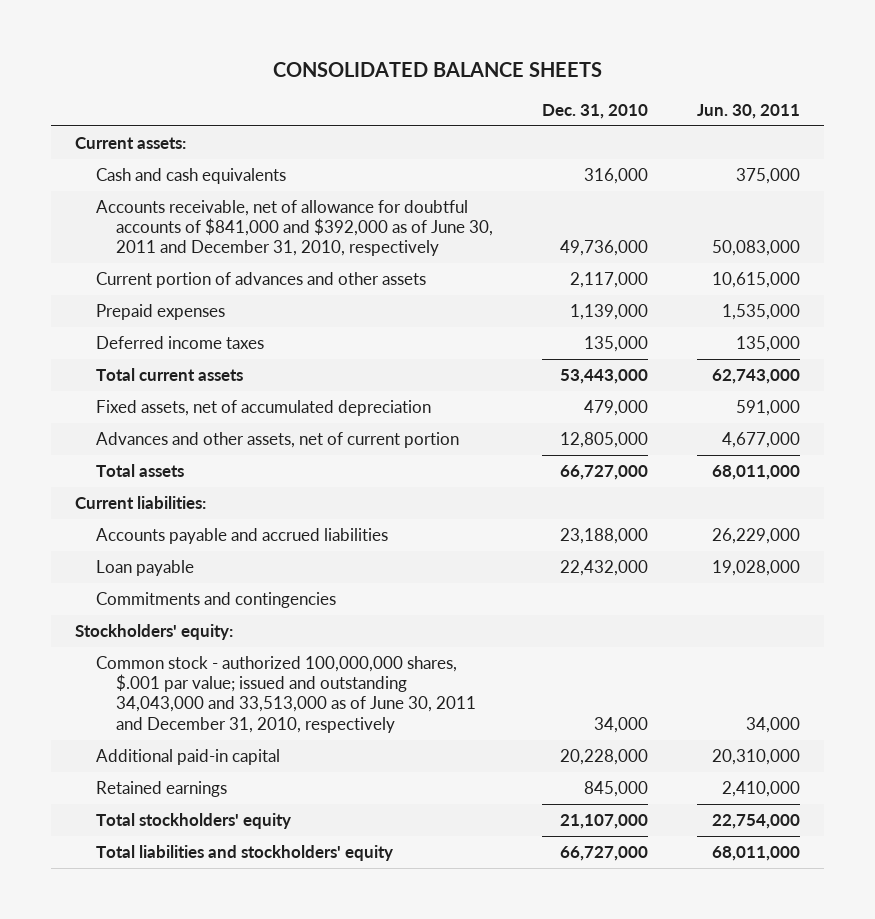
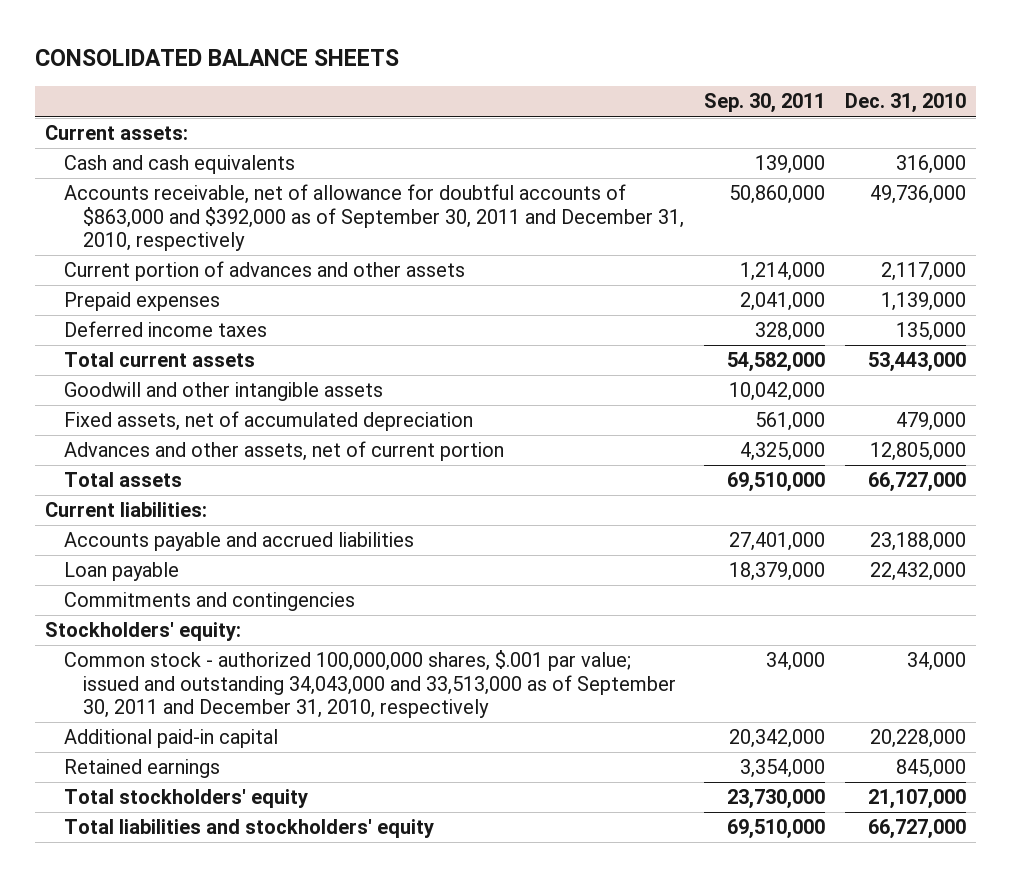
[697,104,801,120] Jun. 30, 2011 -> none
none -> [703,93,825,114] Sep. 30, 2011
[95,199,494,257] Accounts receivable, net of allowance for doubtful accounts of $841,000 and $392,000 as of June 30, 2011 and December 31, 2010, respectively -> [64,184,684,252] Accounts receivable, net of allowance for doubtful accounts of $863,000 and $392,000 as of September 30, 2011 and December 31, 2010, respectively
none -> [64,382,384,402] Goodwill and other intangible assets
[95,655,477,733] Common stock - authorized 100,000,000 shares, $.001 par value; issued and outstanding 34,043,000 and 33,513,000 as of June 30, 2011 and December 31, 2010, respectively -> [64,650,676,719] Common stock - authorized 100,000,000 shares, $.001 par value; issued and outstanding 34,043,000 and 33,513,000 as of September 30, 2011 and December 31, 2010, respectively

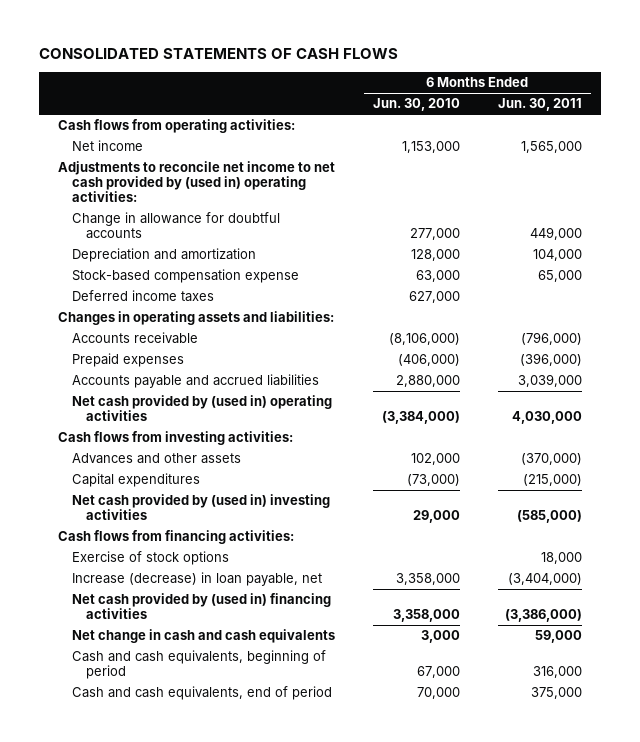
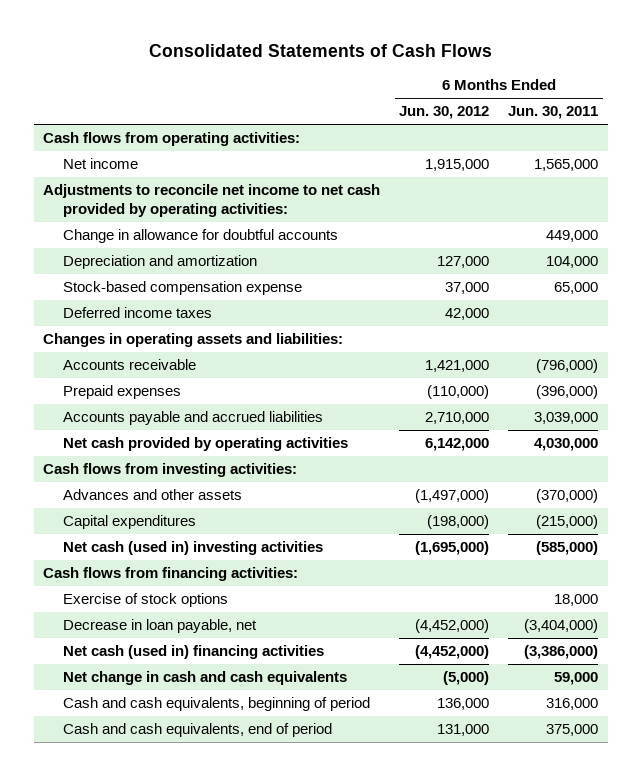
[39,48,399,60] CONSOLIDATED STATEMENTS OF CASH FLOWS -> [148,44,492,58] Consolidated Statements of Cash Flows
[373,98,461,112] Jun. 30, 2010 -> none
none -> [399,106,490,120] Jun. 30, 2012
[58,161,336,203] Adjustments to reconcile net income to net cash provided by (used in) operating activities: -> [43,184,381,218] Adjustments to reconcile net income to net cash provided by operating activities:
[72,395,333,422] Net cash provided by (used in) operating activities -> [63,437,349,452] Net cash provided by operating activities
[72,494,331,521] Net cash provided by (used in) investing activities -> [63,541,324,556] Net cash (used in) investing activities
[72,572,323,587] Increase (decrease) in loan payable, net -> [63,619,258,634] Decrease in loan payable, net
[72,593,332,620] Net cash provided by (used in) financing activities -> [63,645,325,660] Net cash (used in) financing activities

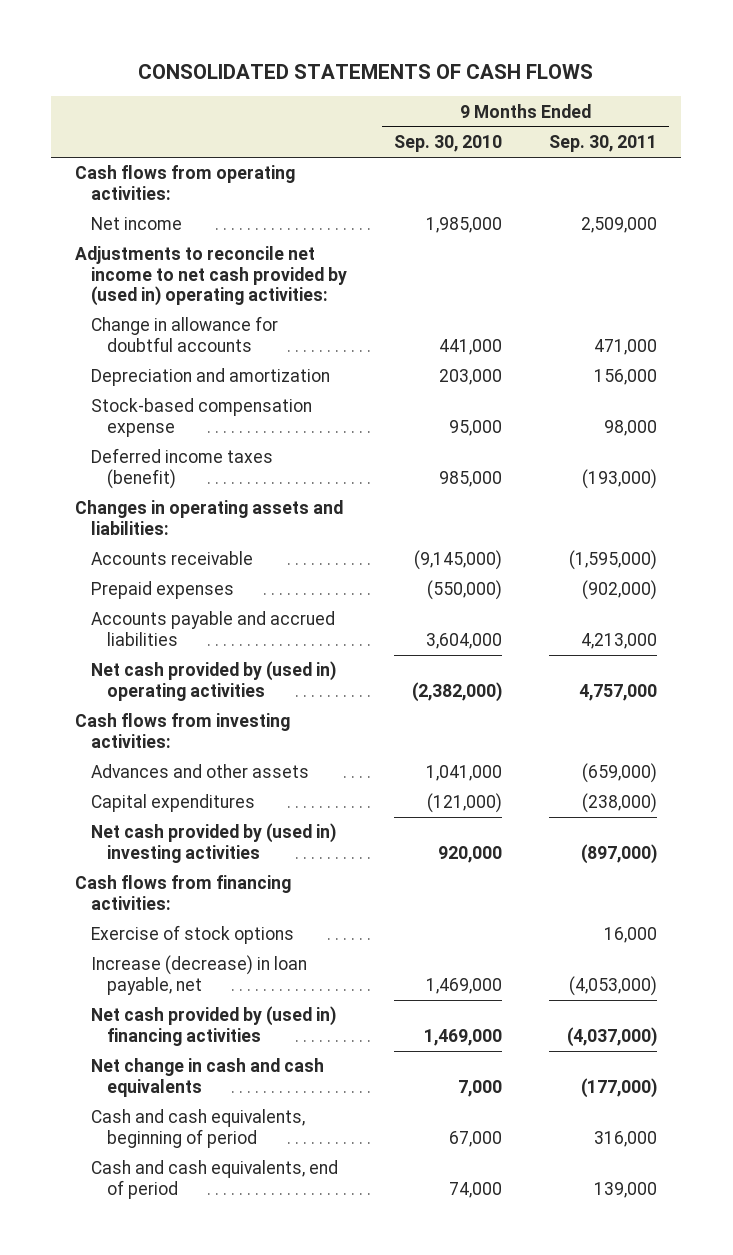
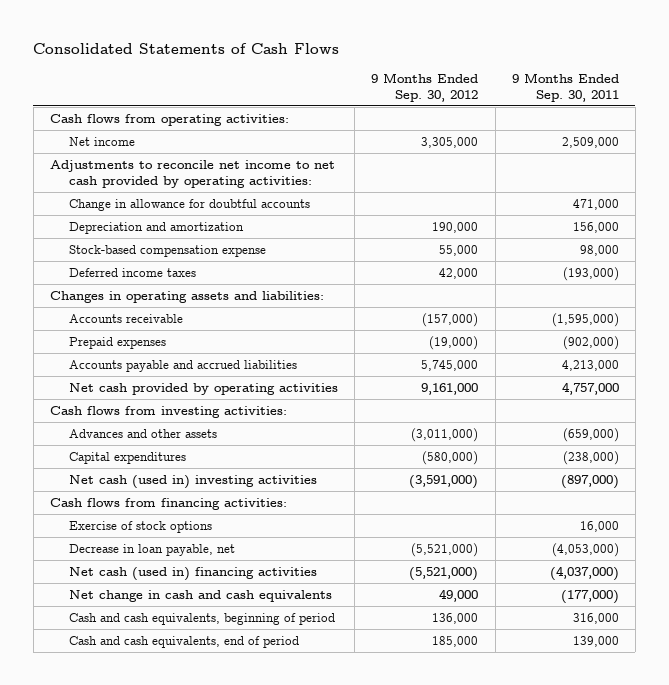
[138,63,594,79] CONSOLIDATED STATEMENTS OF CASH FLOWS -> [33,42,340,54] Consolidated Statements of Cash Flows
[394,135,503,153] Sep. 30, 2010 -> none
none -> [371,72,479,102] 9 Months Ended Sep. 30, 2012
[75,246,348,307] Adjustments to reconcile net income to net cash provided by (used in) operating activities: -> [50,159,336,189] Adjustments to reconcile net income to net cash provided by operating activities:
[91,448,274,489] Deferred income taxes (benefit) -> [69,267,197,277] Deferred income taxes
[91,661,337,701] Net cash provided by (used in) operating activities -> [69,382,339,395] Net cash provided by operating activities
[91,823,337,863] Net cash provided by (used in) investing activities -> [69,474,318,489] Net cash (used in) investing activities
[91,955,308,995] Increase (decrease) in loan payable, net -> [69,543,236,556] Decrease in loan payable, net
[91,1006,337,1046] Net cash provided by (used in) financing activities -> [69,566,318,581] Net cash (used in) financing activities

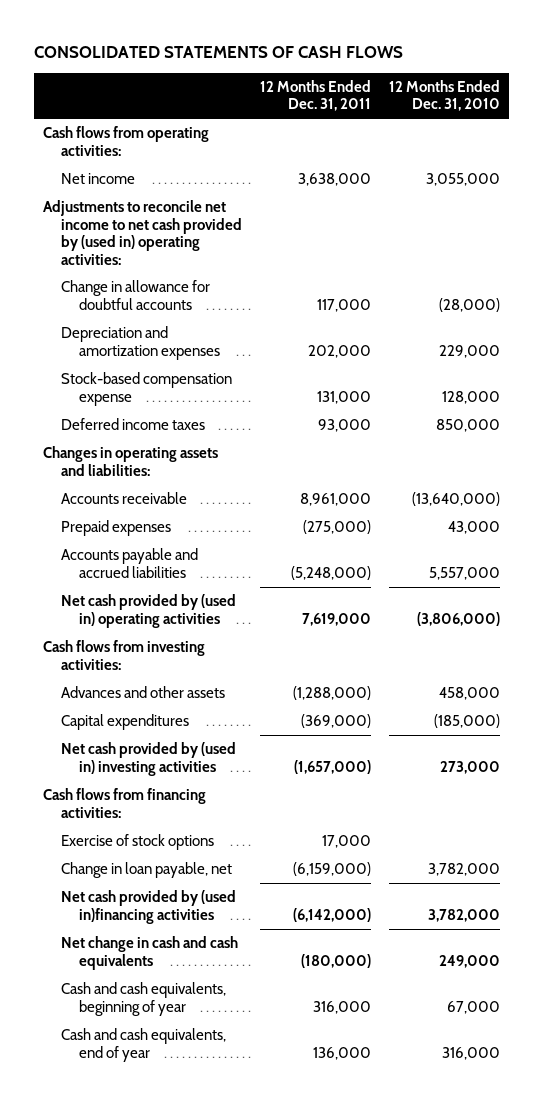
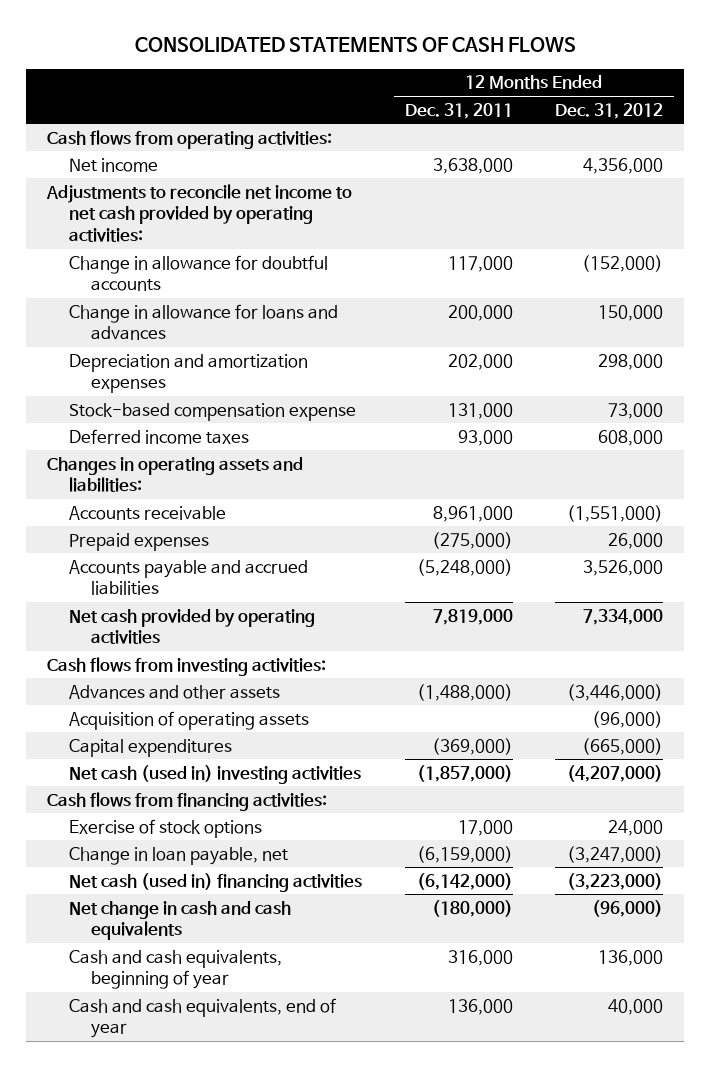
[389,79,501,112] 12 Months Ended Dec. 31, 2010 -> none
none -> [555,102,664,119] Dec. 31, 2012
[43,200,243,265] Adjustments to reconcile net income to net cash provided by (used in) operating activities: -> [46,183,353,243] Adjustments to reconcile net income to net cash provided by operating activities:
none -> [69,303,339,341] Change in allowance for loans and advances
[61,594,237,628] Net cash provided by (used in) operating activities -> [69,608,316,645] Net cash provided by operating activities
[302,612,372,626] 7,619,000 -> [432,608,513,625] 7,819,000
[293,686,372,701] (1,288,000) -> [416,683,513,701] (1,488,000)
none -> [69,710,310,730] Acquisition of operating assets
[61,742,237,776] Net cash provided by (used in) investing activities -> [69,764,362,784] Net cash (used in) investing activities
[294,759,372,774] (1,657,000) -> [416,764,513,782] (1,857,000)
[61,890,237,924] Net cash provided by (used in)financing activities -> [69,872,363,892] Net cash (used in) financing activities

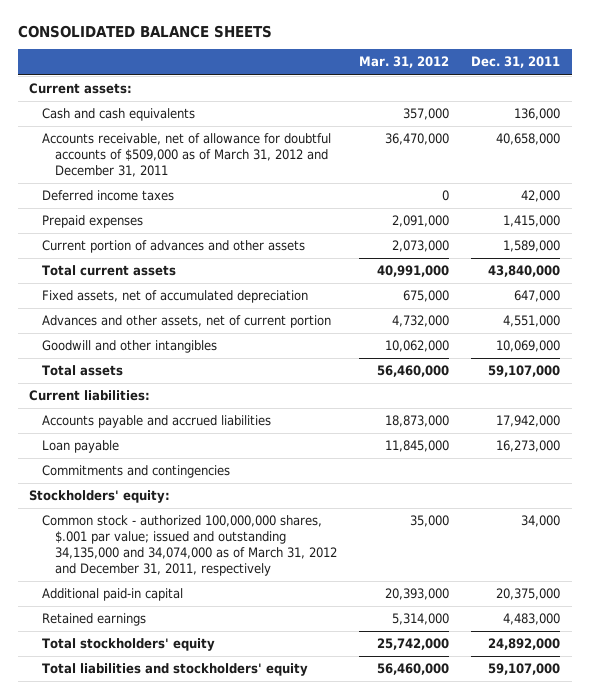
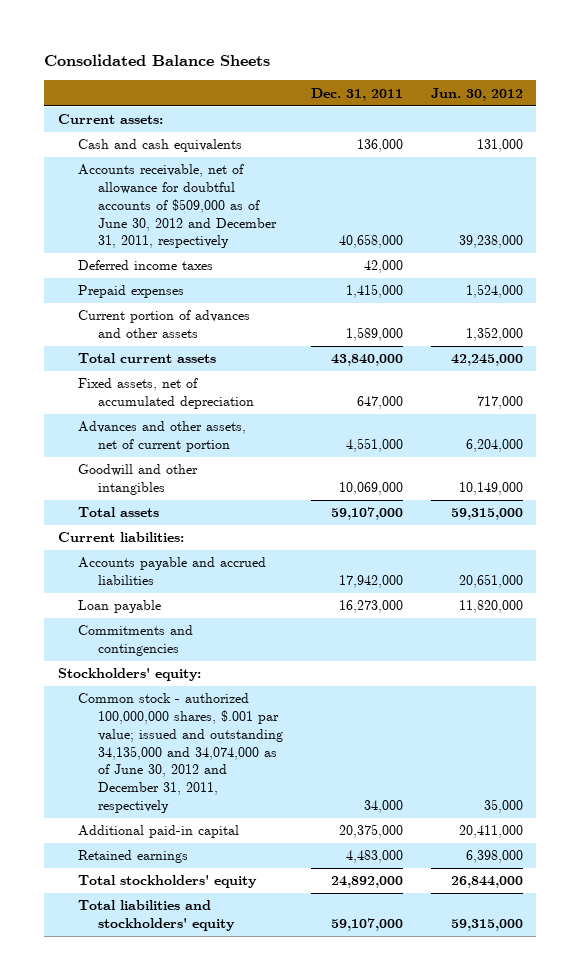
[17,24,272,38] CONSOLIDATED BALANCE SHEETS -> [44,54,271,67] Consolidated Balance Sheets
[359,56,450,69] Mar. 31, 2012 -> none
none -> [430,87,523,101] Jun. 30, 2012
[42,133,332,178] Accounts receivable, net of allowance for doubtful accounts of $509,000 as of March 31, 2012 and December 31, 2011 -> [78,164,278,249] Accounts receivable, net of allowance for doubtful accounts of $509,000 as of June 30, 2012 and December 31, 2011, respectively
[42,515,338,577] Common stock - authorized 100,000,000 shares, $.001 par value; issued and outstanding 34,135,000 and 34,074,000 as of March 31, 2012 and December 31, 2011, respectively -> [78,693,284,813] Common stock - authorized 100,000,000 shares, $.001 par value; issued and outstanding 34,135,000 and 34,074,000 as of June 30, 2012 and December 31, 2011, respectively

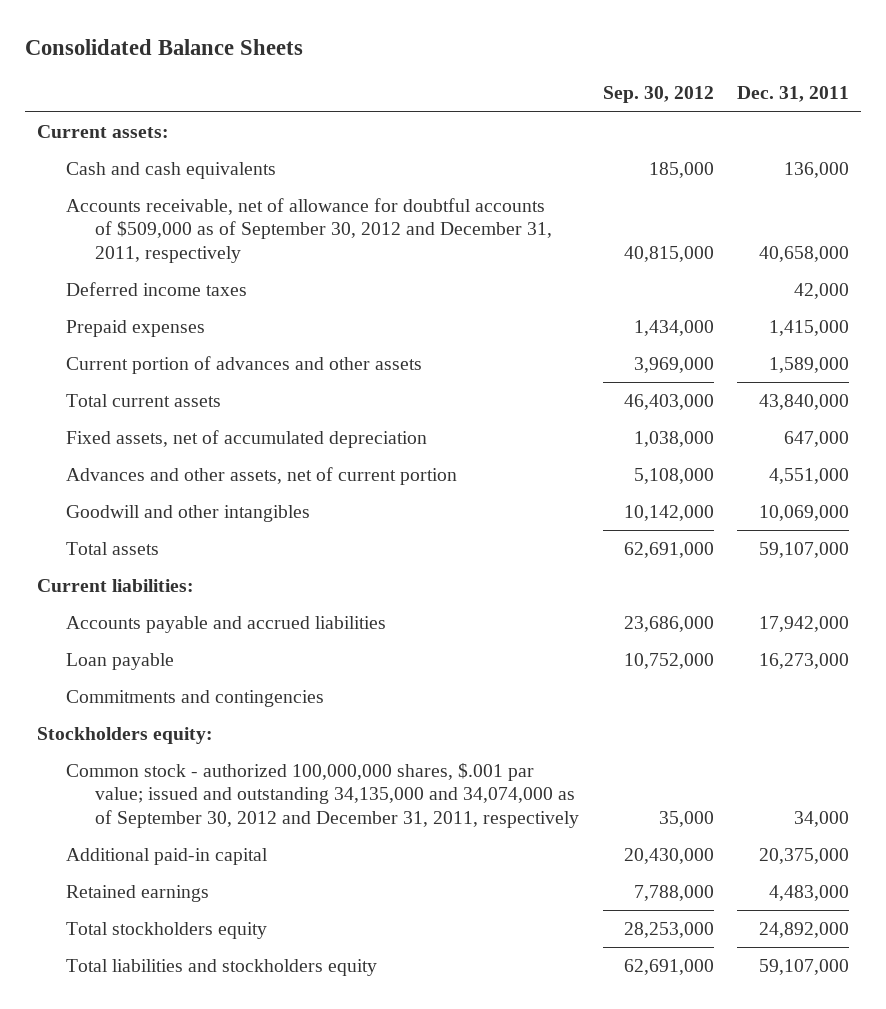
[430,87,523,101] Jun. 30, 2012 -> none
none -> [602,86,714,104] Sep. 30, 2012
[78,164,278,249] Accounts receivable, net of allowance for doubtful accounts of $509,000 as of June 30, 2012 and December 31, 2011, respectively -> [65,198,552,263] Accounts receivable, net of allowance for doubtful accounts of $509,000 as of September 30, 2012 and December 31, 2011, respectively
[58,668,202,682] Stockholders' equity: -> [36,727,213,745] Stockholders equity:
[78,693,284,813] Common stock - authorized 100,000,000 shares, $.001 par value; issued and outstanding 34,135,000 and 34,074,000 as of June 30, 2012 and December 31, 2011, respectively -> [65,763,579,828] Common stock - authorized 100,000,000 shares, $.001 par value; issued and outstanding 34,135,000 and 34,074,000 as of September 30, 2012 and December 31, 2011, respectively
[78,875,258,889] Total stockholders' equity -> [65,922,267,940] Total stockholders equity
[78,900,236,932] Total liabilities and stockholders' equity -> [65,959,377,977] Total liabilities and stockholders equity

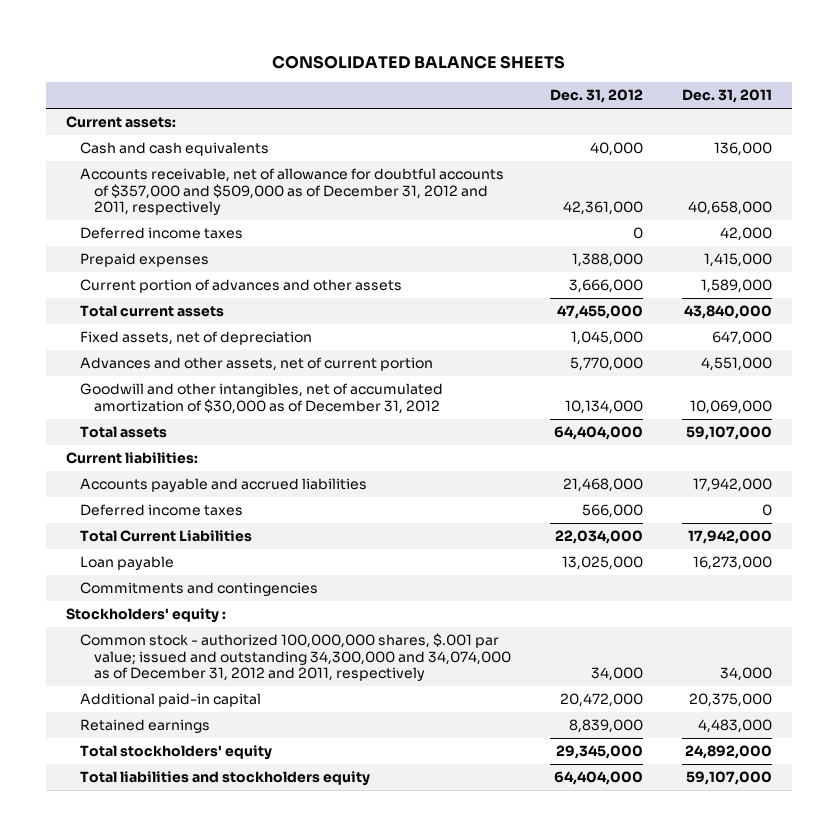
[24,38,303,55] Consolidated Balance Sheets -> [272,54,566,69] CONSOLIDATED BALANCE SHEETS
[602,86,714,104] Sep. 30, 2012 -> none
none -> [550,89,644,104] Dec. 31, 2012
[65,198,552,263] Accounts receivable, net of allowance for doubtful accounts of $509,000 as of September 30, 2012 and December 31, 2011, respectively -> [79,168,504,215] Accounts receivable, net of allowance for doubtful accounts of $357,000 and $509,000 as of December 31, 2012 and 2011, respectively
[65,430,427,449] Fixed assets, net of accumulated depreciation -> [79,331,312,346] Fixed assets, net of depreciation
[65,505,310,523] Goodwill and other intangibles -> [79,383,443,414] Goodwill and other intangibles, net of accumulated amortization of $30,000 as of December 31, 2012
none -> [79,504,243,517] Deferred income taxes
none -> [79,530,252,543] Total Current Liabilities
[36,727,213,745] Stockholders equity: -> [65,608,226,624] Stockholders' equity :
[65,763,579,828] Common stock - authorized 100,000,000 shares, $.001 par value; issued and outstanding 34,135,000 and 34,074,000 as of September 30, 2012 and December 31, 2011, respectively -> [79,633,511,681] Common stock - authorized 100,000,000 shares, $.001 par value; issued and outstanding 34,300,000 and 34,074,000 as of December 31, 2012 and 2011, respectively
[65,922,267,940] Total stockholders equity -> [79,745,272,761] Total stockholders' equity

